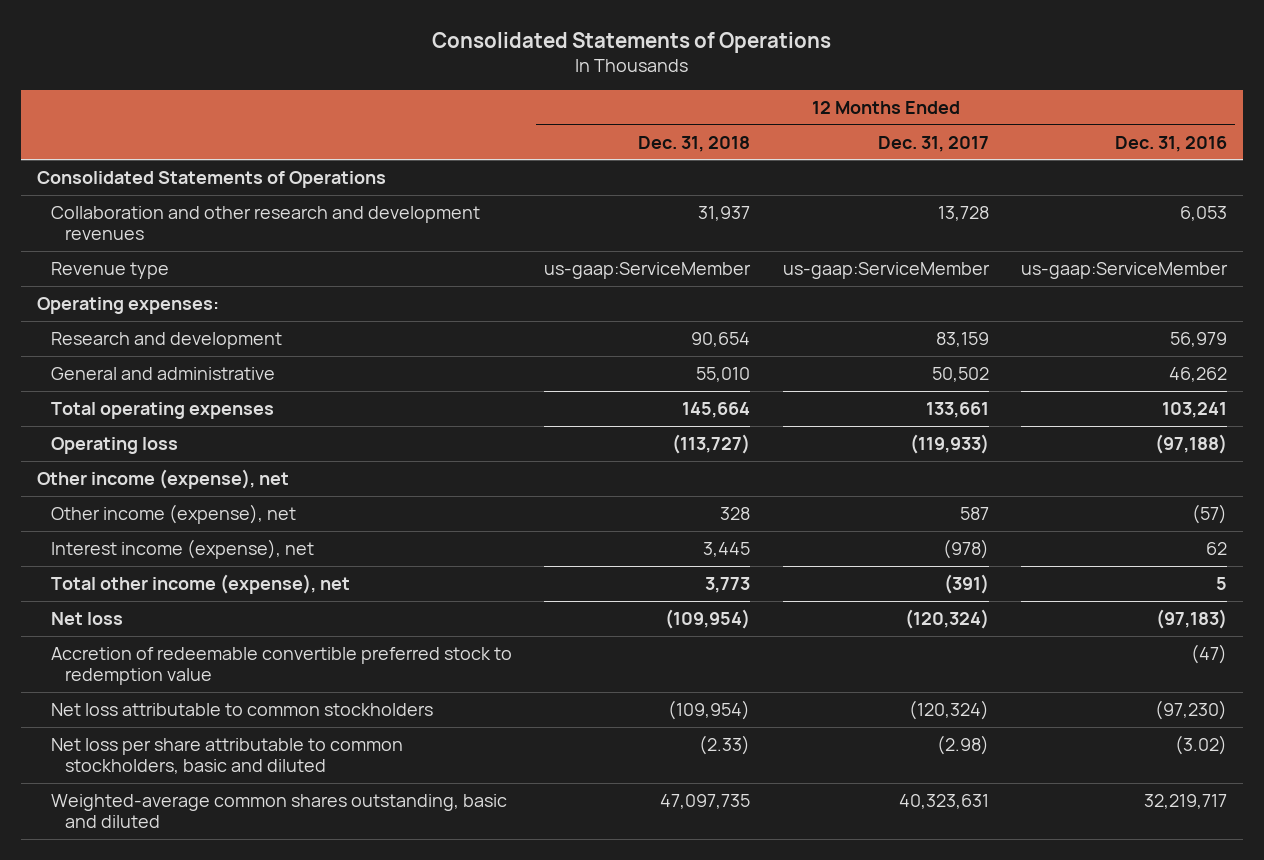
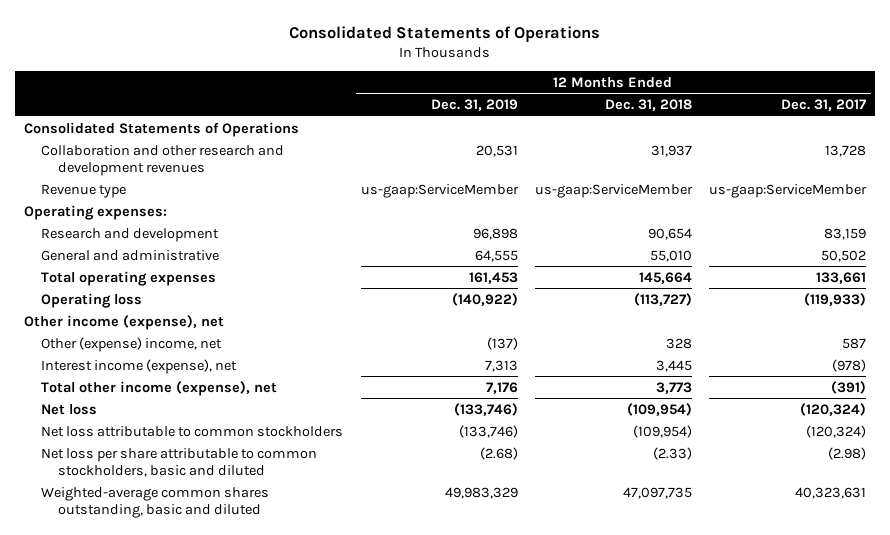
[1115,135,1228,152] Dec. 31, 2016 -> none
none -> [430,98,518,111] Dec. 31, 2019
[51,503,297,524] Other income (expense), net -> [41,336,223,352] Other (expense) income, net
[51,646,513,686] Accretion of redeemable convertible preferred stock to redemption value -> none

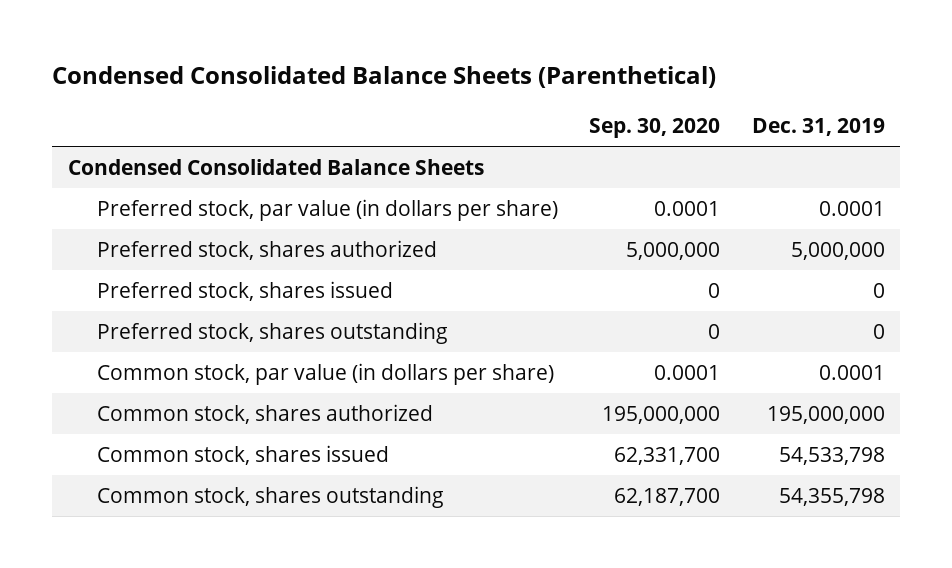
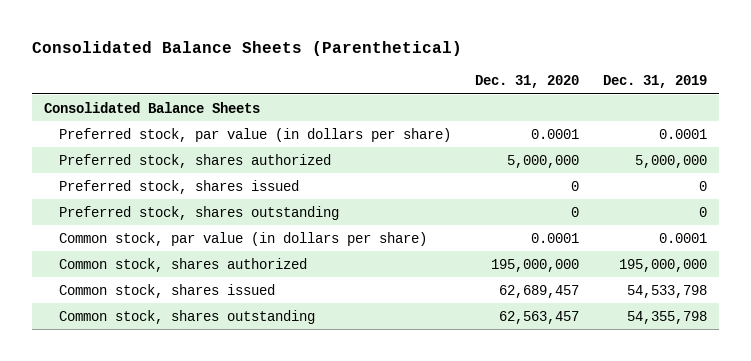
[51,66,716,89] Condensed Consolidated Balance Sheets (Parenthetical) -> [31,41,462,57] Consolidated Balance Sheets (Parenthetical)
[589,117,721,138] Sep. 30, 2020 -> none
none -> [475,75,580,89] Dec. 31, 2020
[67,158,484,175] Condensed Consolidated Balance Sheets -> [43,101,260,113] Consolidated Balance Sheets

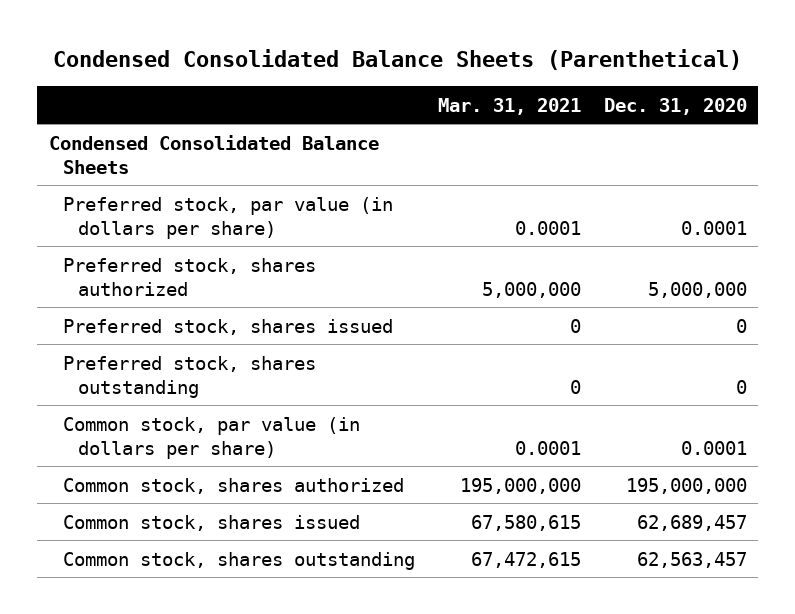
[31,41,462,57] Consolidated Balance Sheets (Parenthetical) -> [52,48,742,70] Condensed Consolidated Balance Sheets (Parenthetical)
[603,75,708,89] Dec. 31, 2019 -> none
none -> [437,97,581,115] Mar. 31, 2021
[43,101,260,113] Consolidated Balance Sheets -> [48,134,379,174] Condensed Consolidated Balance Sheets

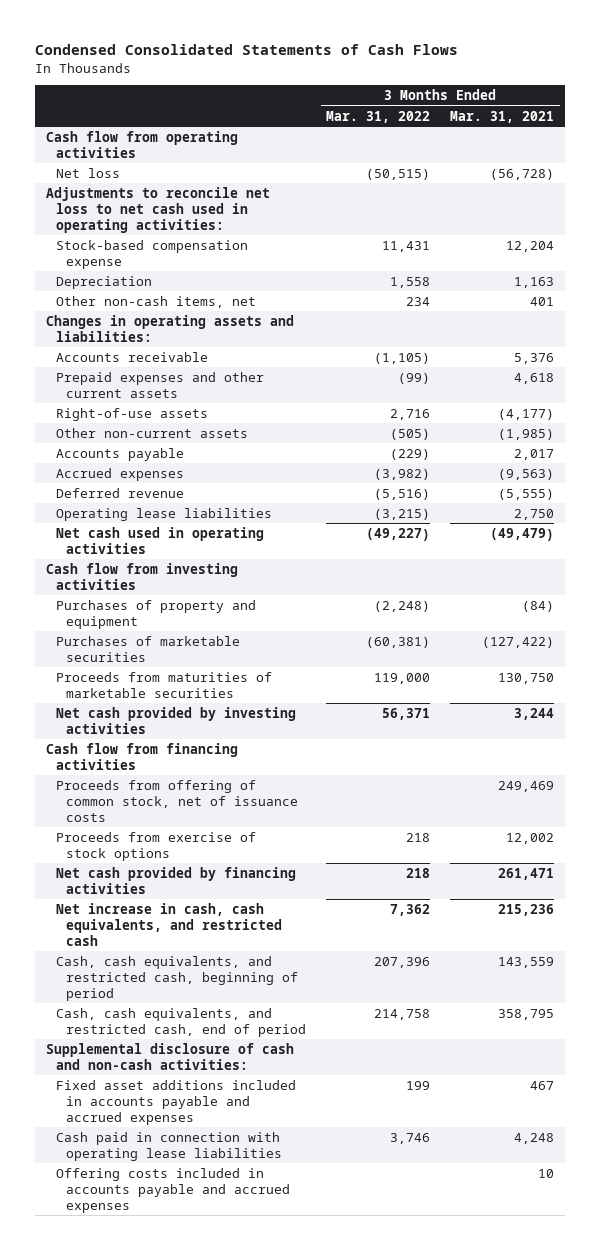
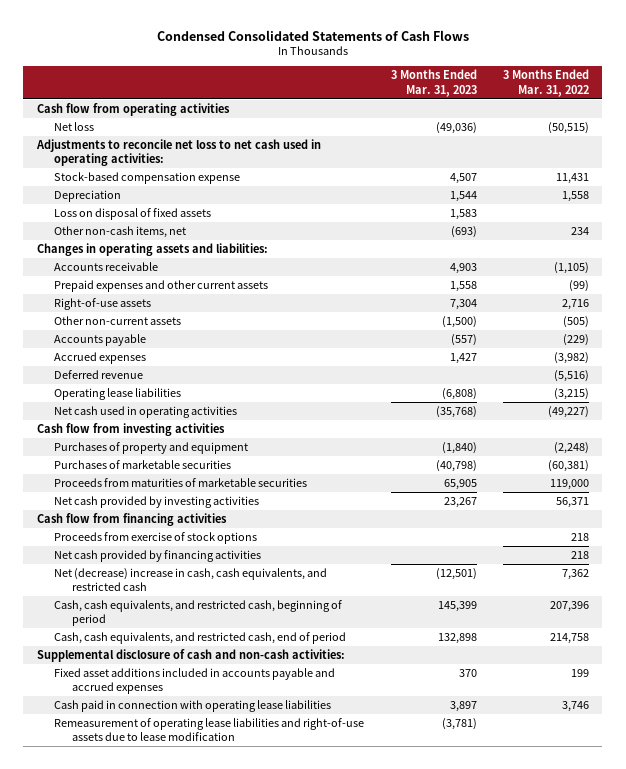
[450,110,555,123] Mar. 31, 2021 -> none
none -> [390,69,477,97] 3 Months Ended Mar. 31, 2023
none -> [54,207,212,220] Loss on disposal of fixed assets
[55,779,298,822] Proceeds from offering of common stock, net of issuance costs -> none
[55,902,282,946] Net increase in cash, cash equivalents, and restricted cash -> [54,567,328,592] Net (decrease) increase in cash, cash equivalents, and restricted cash
[55,1167,290,1213] Offering costs included in accounts payable and accrued expenses -> none
none -> [54,717,365,742] Remeasurement of operating lease liabilities and right-of-use assets due to lease modification

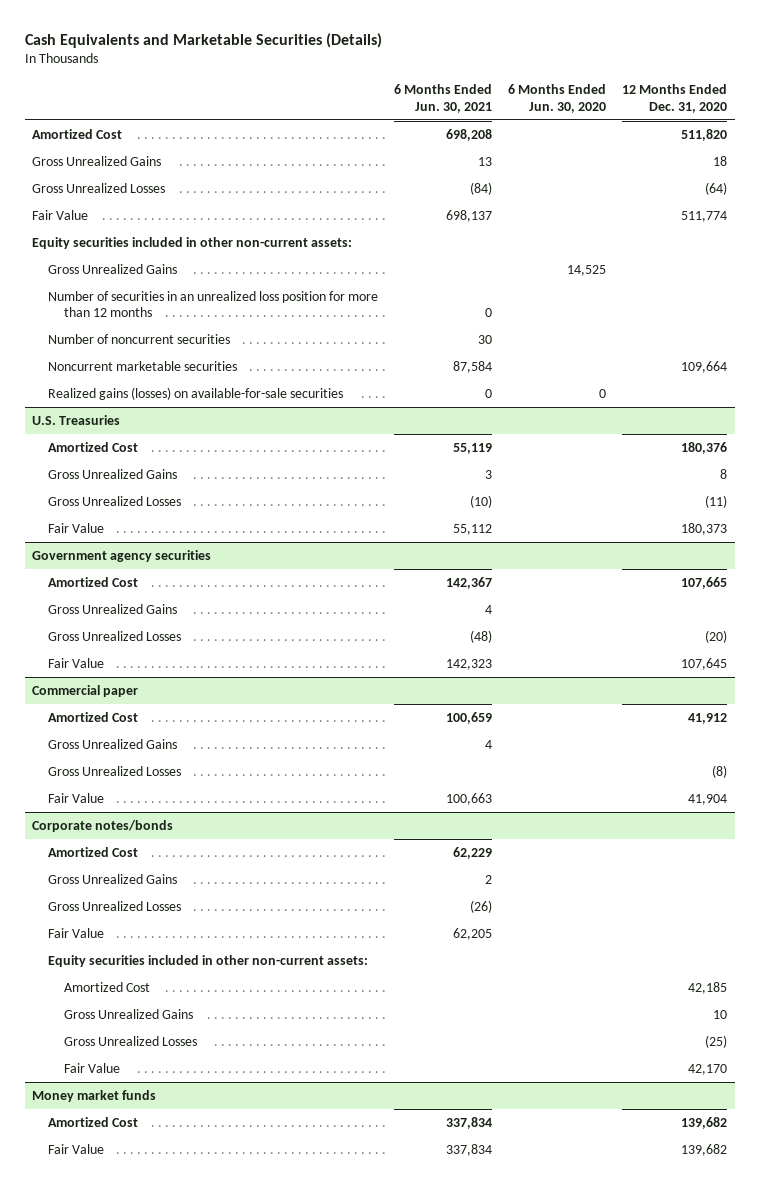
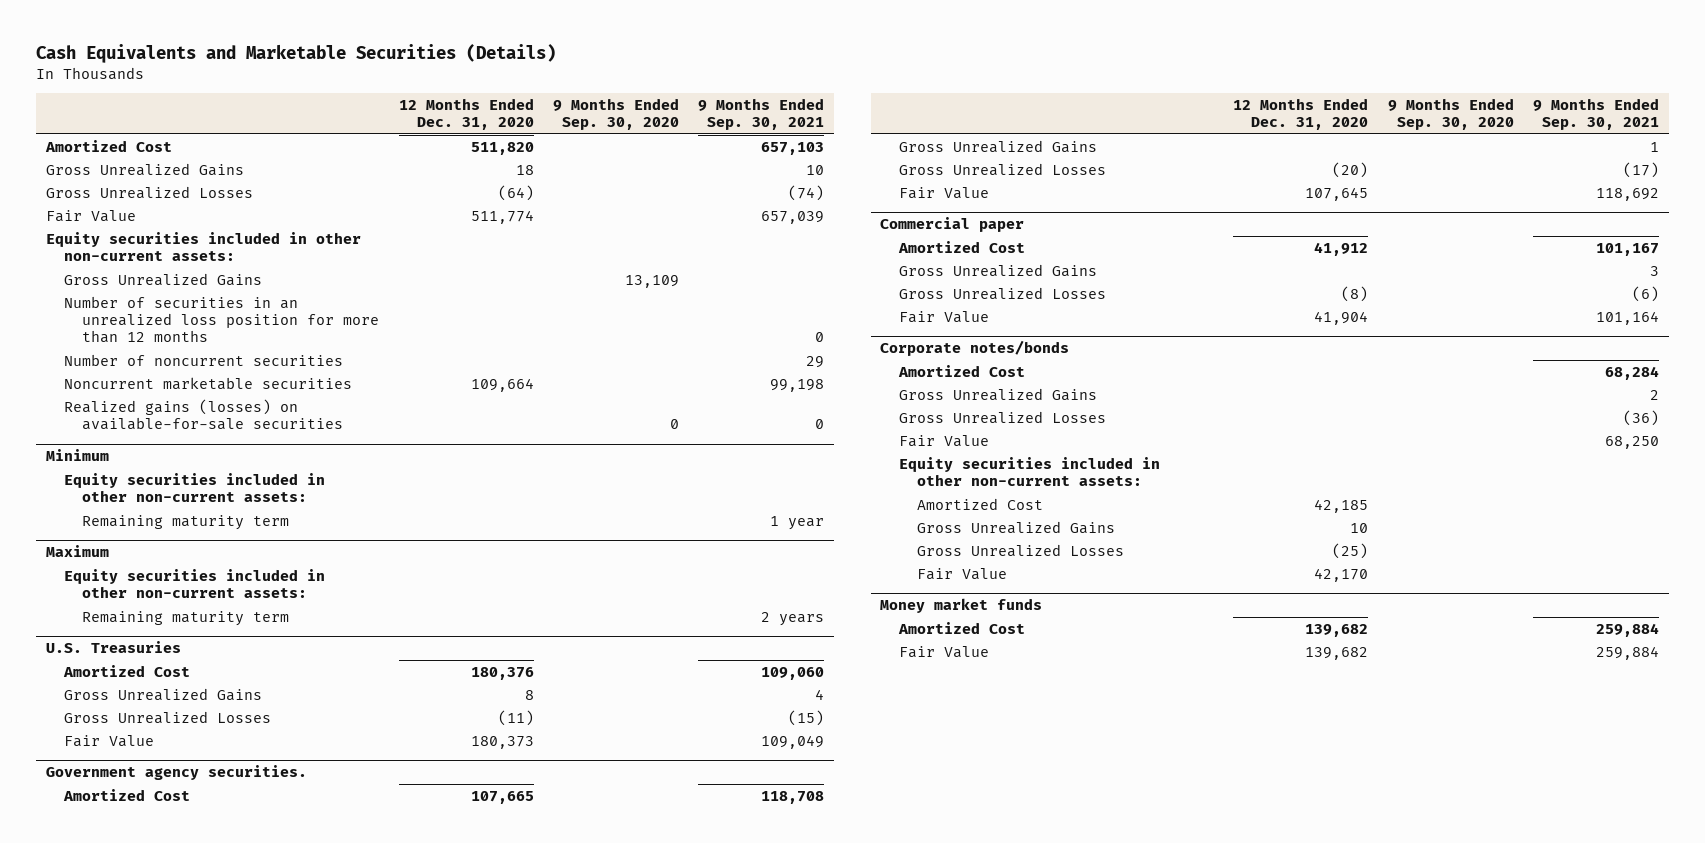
[393,84,492,113] 6 Months Ended Jun. 30, 2021 -> none
[507,84,606,113] 6 Months Ended Jun. 30, 2020 -> none
none -> [553,98,680,131] 9 Months Ended Sep. 30, 2020
none -> [698,98,825,131] 9 Months Ended Sep. 30, 2021
none -> [45,449,109,462] Minimum
none -> [64,472,326,503] Equity securities included in other non-current assets:
none -> [82,514,290,530] Remaining maturity term
none -> [45,545,109,558] Maximum
none -> [64,568,326,599] Equity securities included in other non-current assets:
none -> [82,610,290,626] Remaining maturity term
[32,549,212,562] Government agency securities -> [45,765,307,781] Government agency securities.

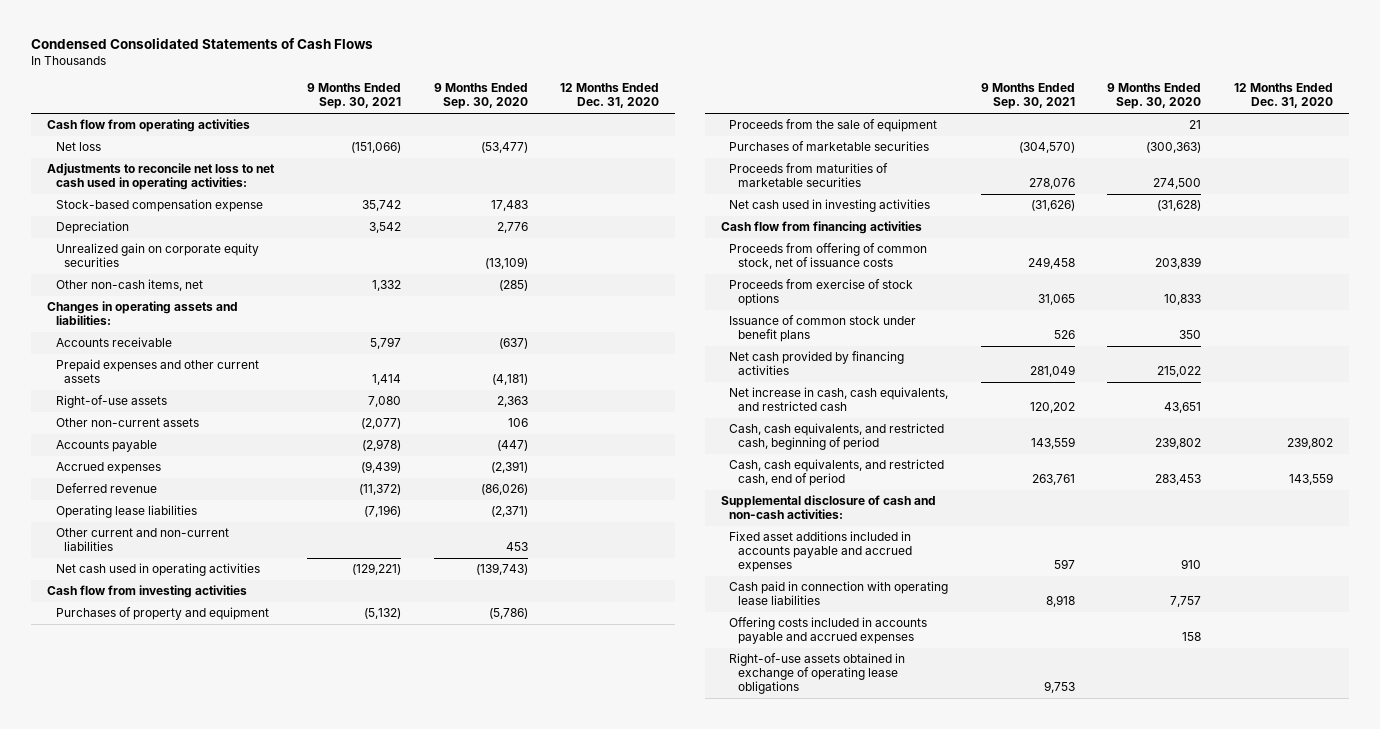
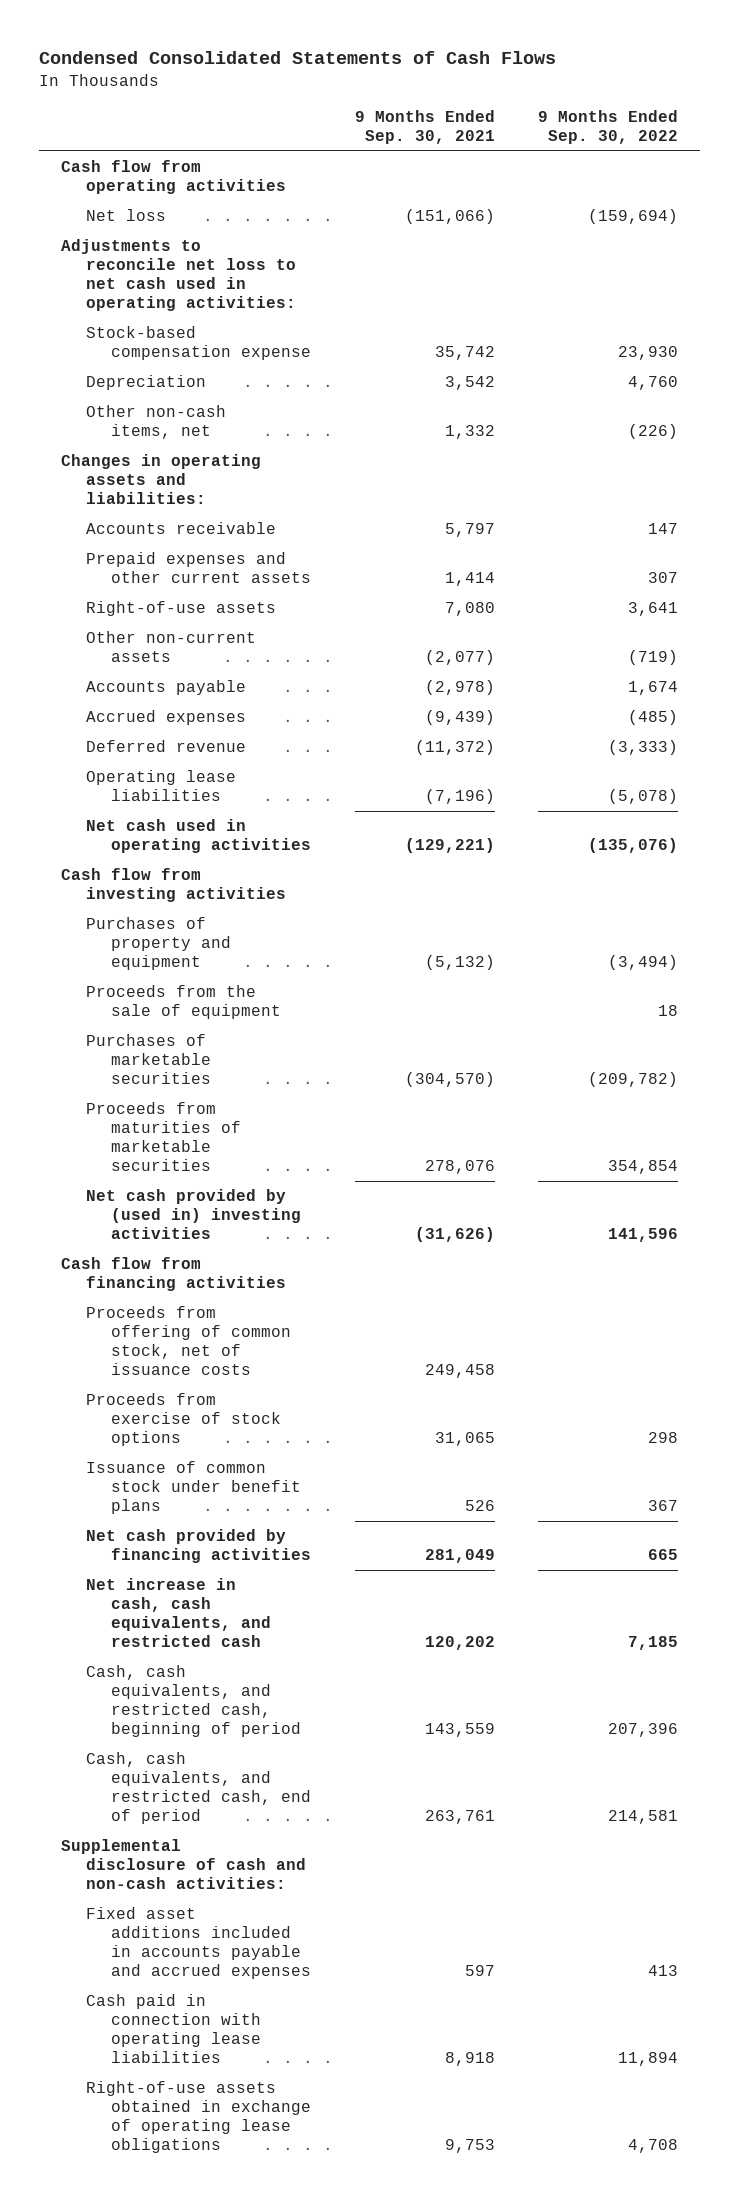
[433,83,528,110] 9 Months Ended Sep. 30, 2020 -> none
[560,83,660,109] 12 Months Ended Dec. 31, 2020 -> none
none -> [538,110,679,145] 9 Months Ended Sep. 30, 2022
[55,243,259,268] Unrealized gain on corporate equity securities -> none
[55,528,229,552] Other current and non-current liabilities -> none
[729,199,931,213] Net cash used in investing activities -> [86,1189,302,1240] Net cash provided by (used in) investing activities
[729,617,928,645] Offering costs included in accounts payable and accrued expenses -> none

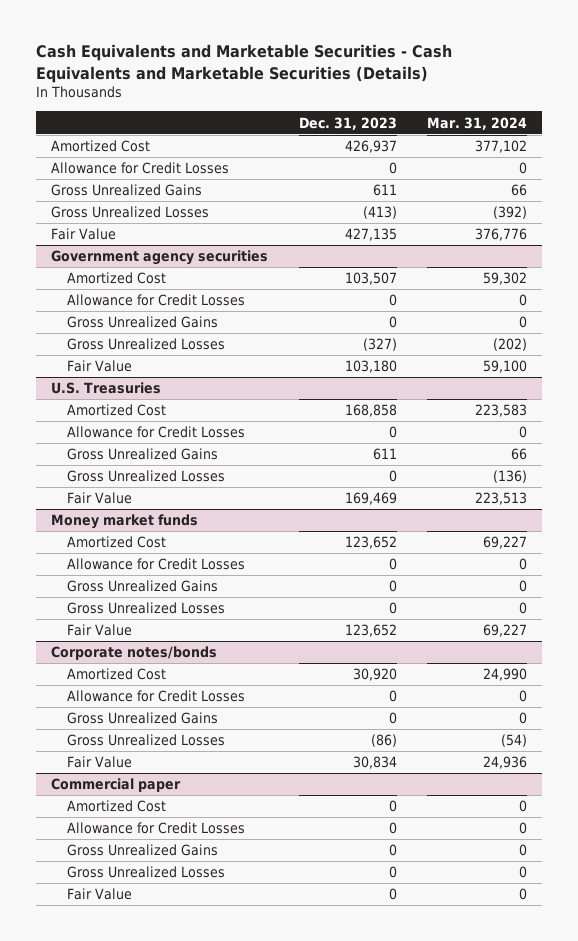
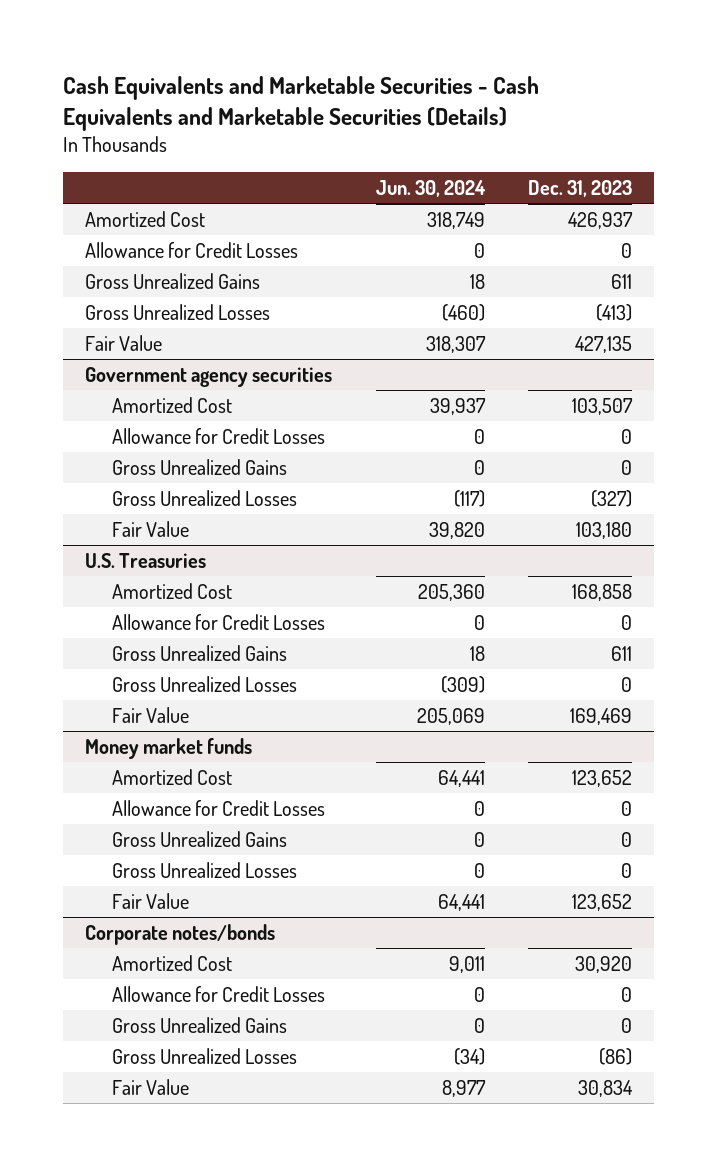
[427,116,528,130] Mar. 31, 2024 -> none
none -> [375,180,486,198] Jun. 30, 2024
[51,778,182,793] Commercial paper -> none
[67,800,167,813] Amortized Cost -> none
[67,822,246,835] Allowance for Credit Losses -> none
[67,844,219,857] Gross Unrealized Gains -> none
[67,866,226,879] Gross Unrealized Losses -> none
[67,888,133,901] Fair Value -> none

